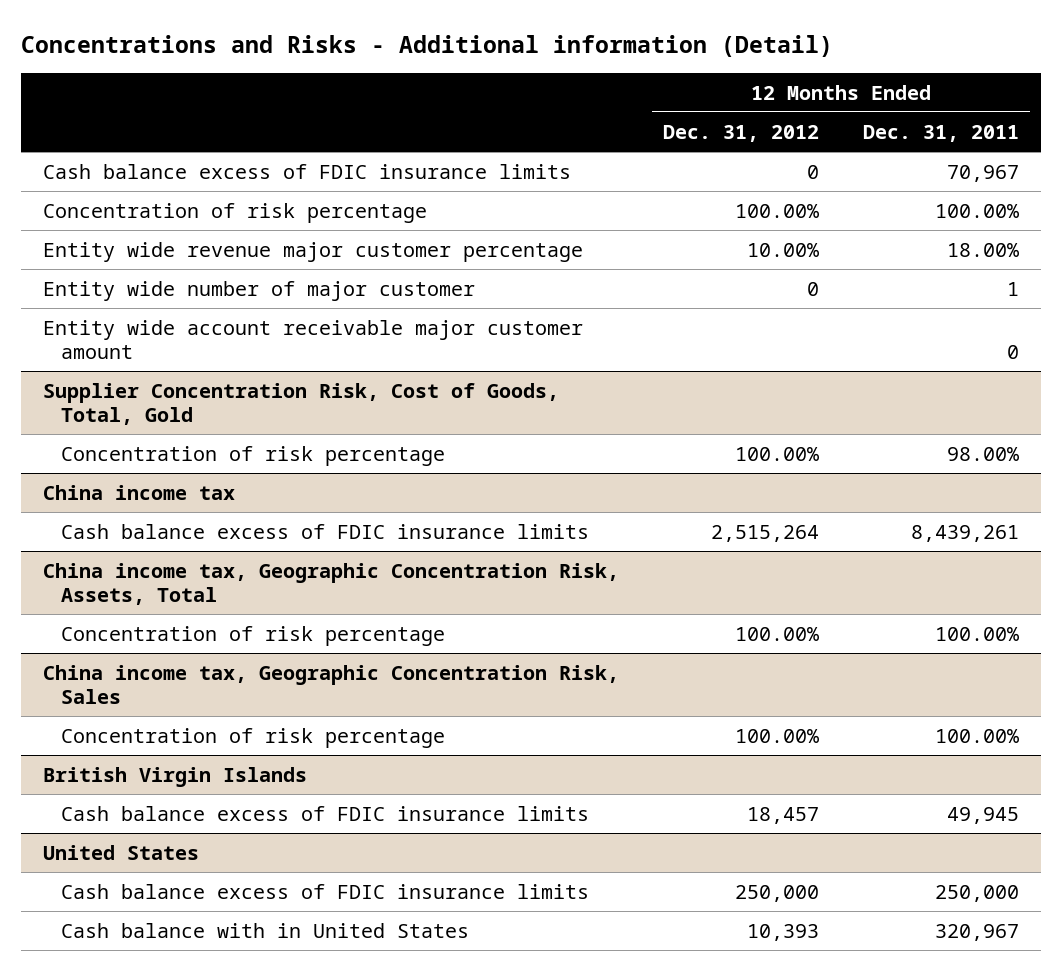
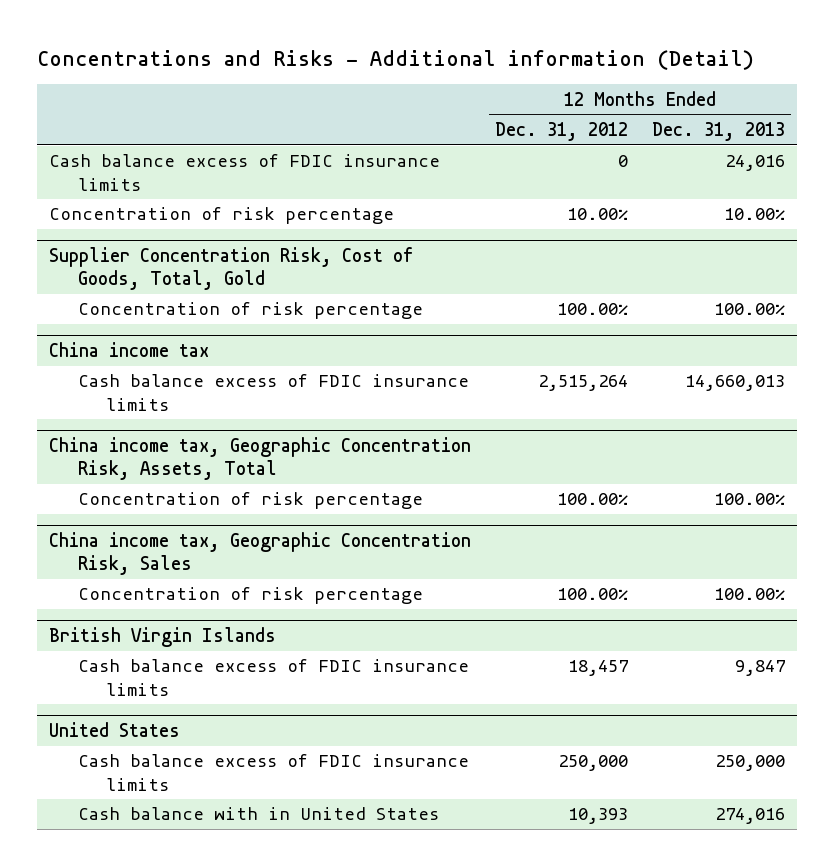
[863,124,1020,142] Dec. 31, 2011 -> none
none -> [652,122,786,142] Dec. 31, 2013
[43,241,584,262] Entity wide revenue major customer percentage -> none
[43,280,476,301] Entity wide number of major customer -> none
[43,319,584,359] Entity wide account receivable major customer amount -> none
[735,203,820,218] 100.00% -> [567,208,629,221] 10.00%

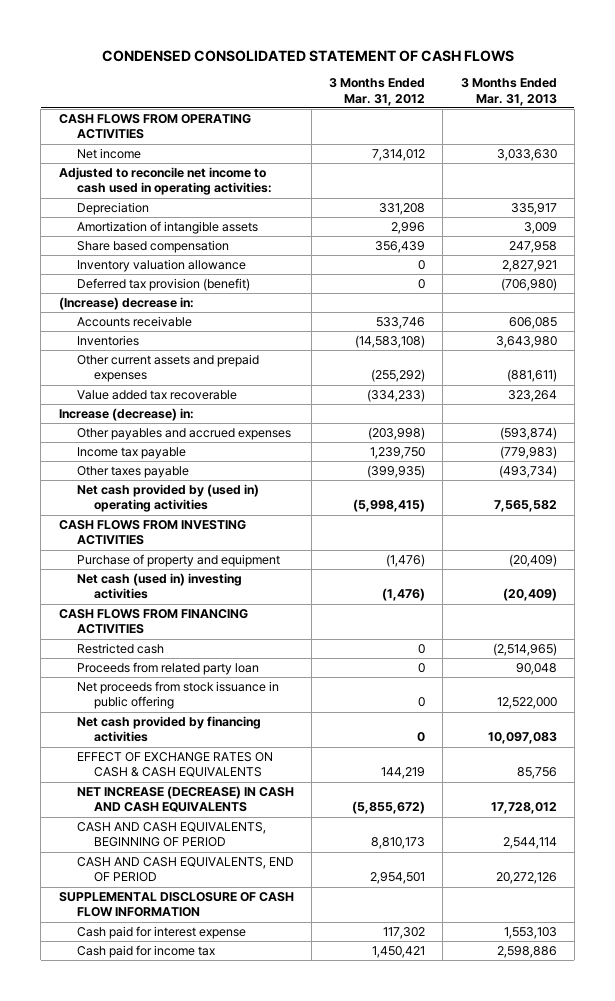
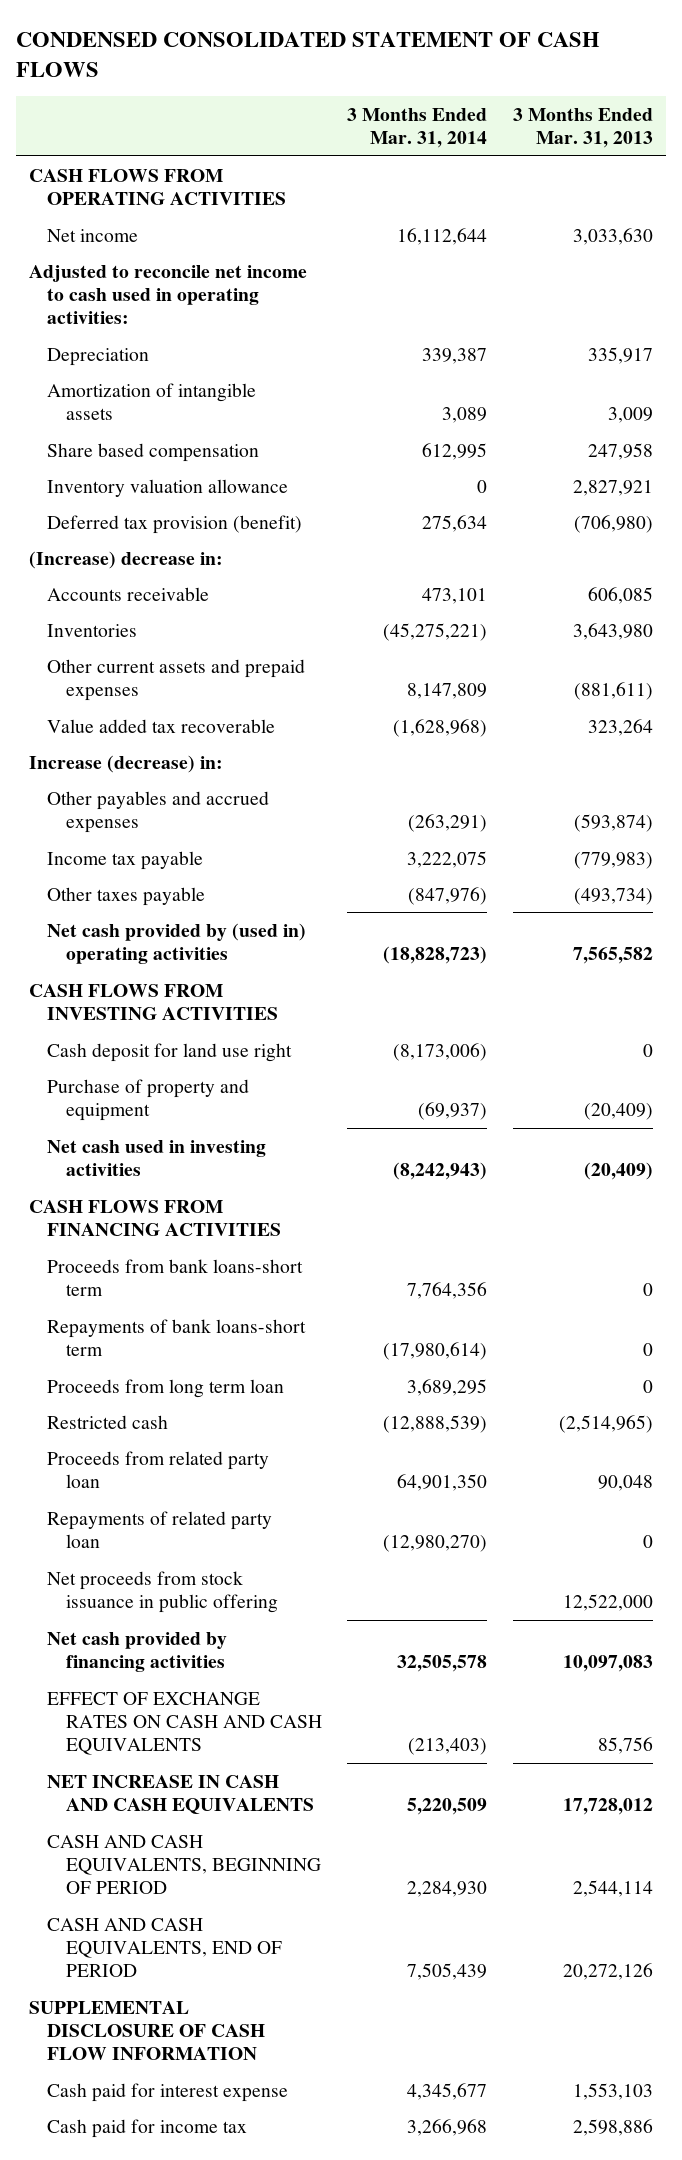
[329,78,426,106] 3 Months Ended Mar. 31, 2012 -> none
none -> [347,107,488,149] 3 Months Ended Mar. 31, 2014
none -> [47,1042,293,1062] Cash deposit for land use right
[76,573,242,600] Net cash (used in) investing activities -> [47,1139,267,1176] Net cash used in investing activities
none -> [47,1258,304,1296] Proceeds from bank loans-short term
none -> [47,1318,307,1356] Repayments of bank loans-short term
none -> [47,1378,285,1398] Proceeds from long term loan
none -> [47,1510,273,1548] Repayments of related party loan
[76,752,273,778] EFFECT OF EXCHANGE RATES ON CASH & CASH EQUIVALENTS -> [47,1691,322,1756] EFFECT OF EXCHANGE RATES ON CASH AND CASH EQUIVALENTS
[76,786,294,813] NET INCREASE (DECREASE) IN CASH AND CASH EQUIVALENTS -> [47,1774,314,1814] NET INCREASE IN CASH AND CASH EQUIVALENTS

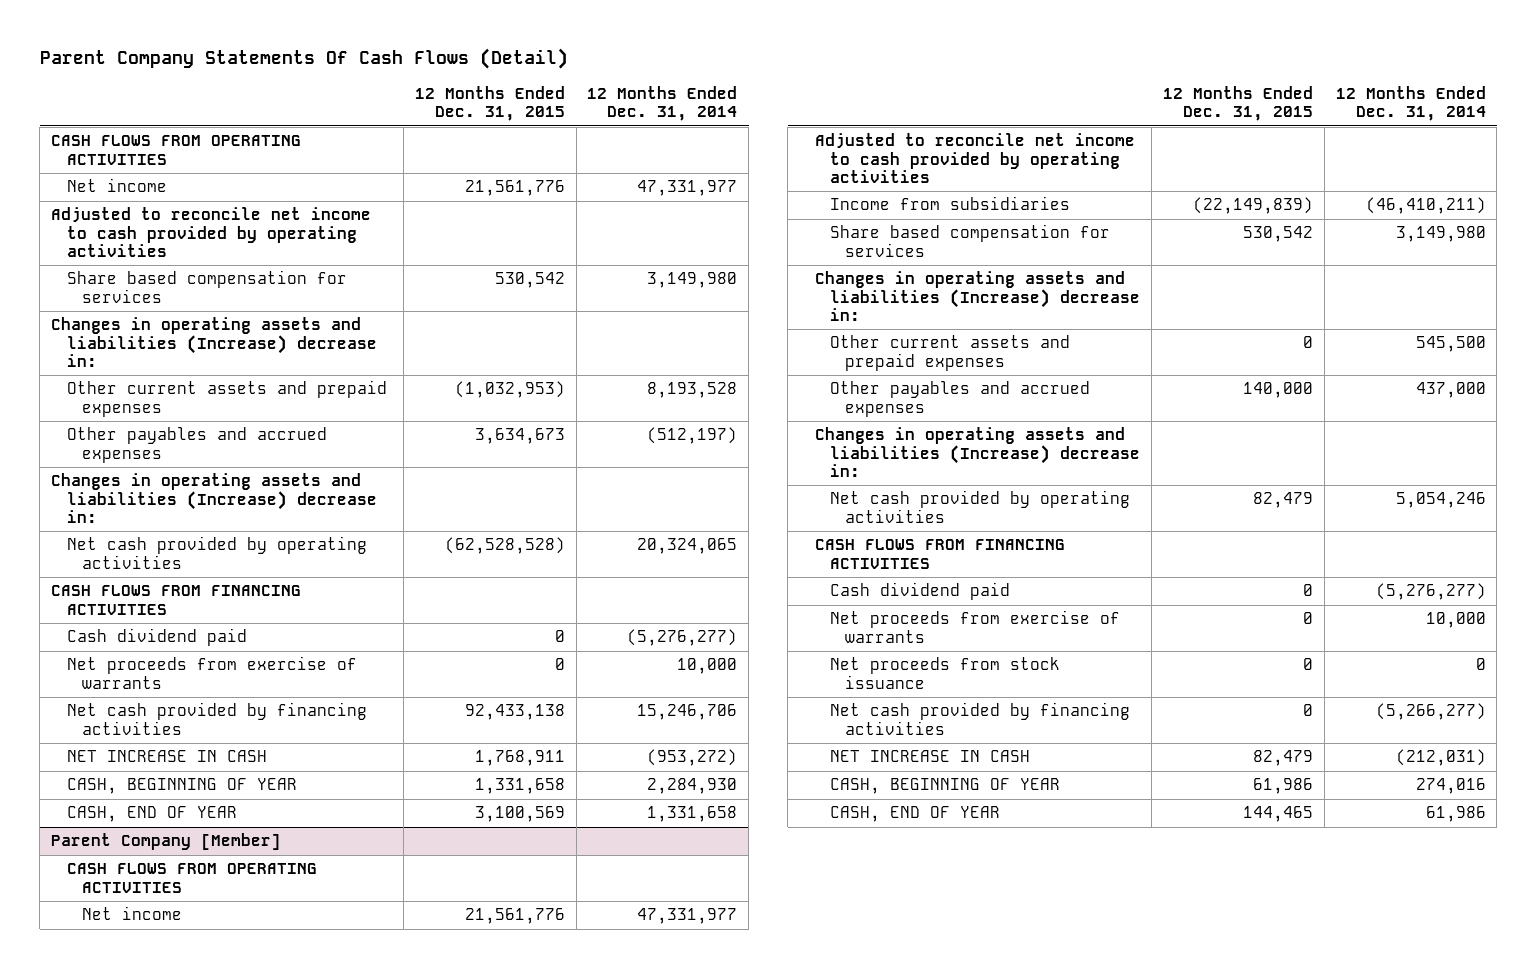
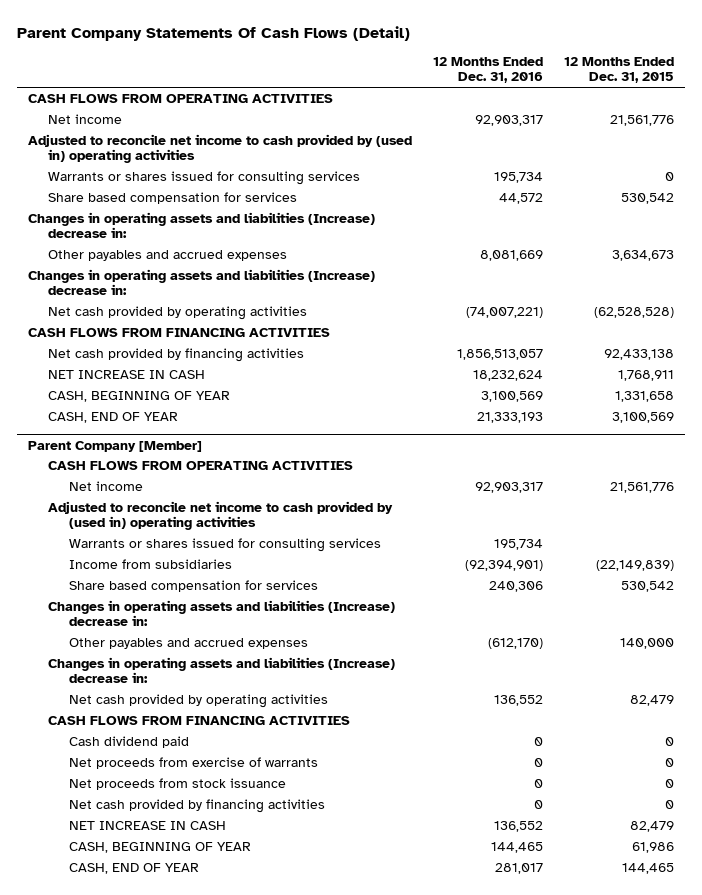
[587,85,738,122] 12 Months Ended Dec. 31, 2014 -> none
none -> [432,56,543,84] 12 Months Ended Dec. 31, 2016
[51,207,372,258] Adjusted to reconcile net income to cash provided by operating activities -> [27,133,412,164] Adjusted to reconcile net income to cash provided by (used in) operating activities
none -> [48,170,361,185] Warrants or shares issued for consulting services
[66,380,387,417] Other current assets and prepaid expenses -> none
[66,628,247,647] Cash dividend paid -> none
[66,656,357,689] Net proceeds from exercise of warrants -> none
[814,133,1135,184] Adjusted to reconcile net income to cash provided by operating activities -> [48,500,394,531] Adjusted to reconcile net income to cash provided by (used in) operating activities
none -> [68,537,381,552] Warrants or shares issued for consulting services
[830,335,1071,371] Other current assets and prepaid expenses -> none

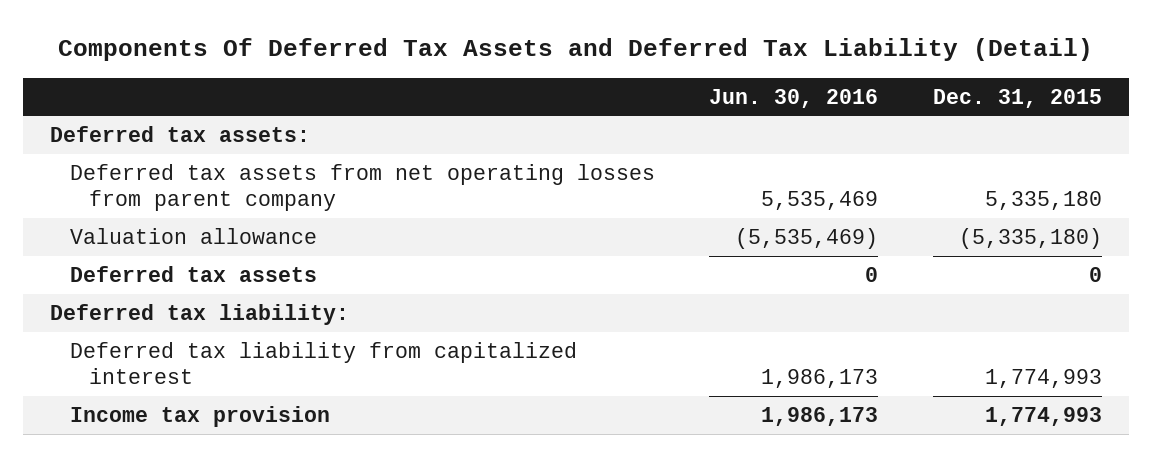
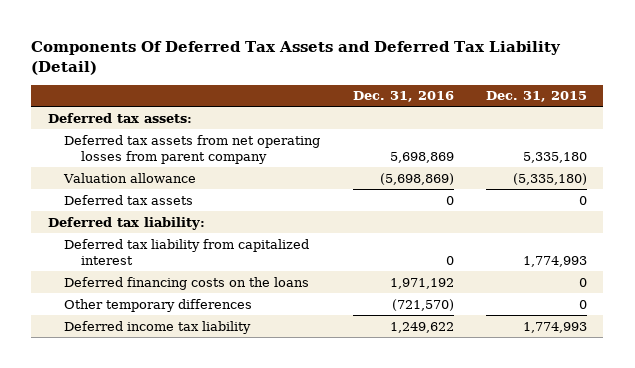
[709,88,879,108] Jun. 30, 2016 -> none
none -> [352,91,454,103] Dec. 31, 2016
none -> [64,276,310,290] Deferred financing costs on the loans
none -> [64,298,253,312] Other temporary differences
[69,405,330,427] Income tax provision -> [64,320,252,334] Deferred income tax liability

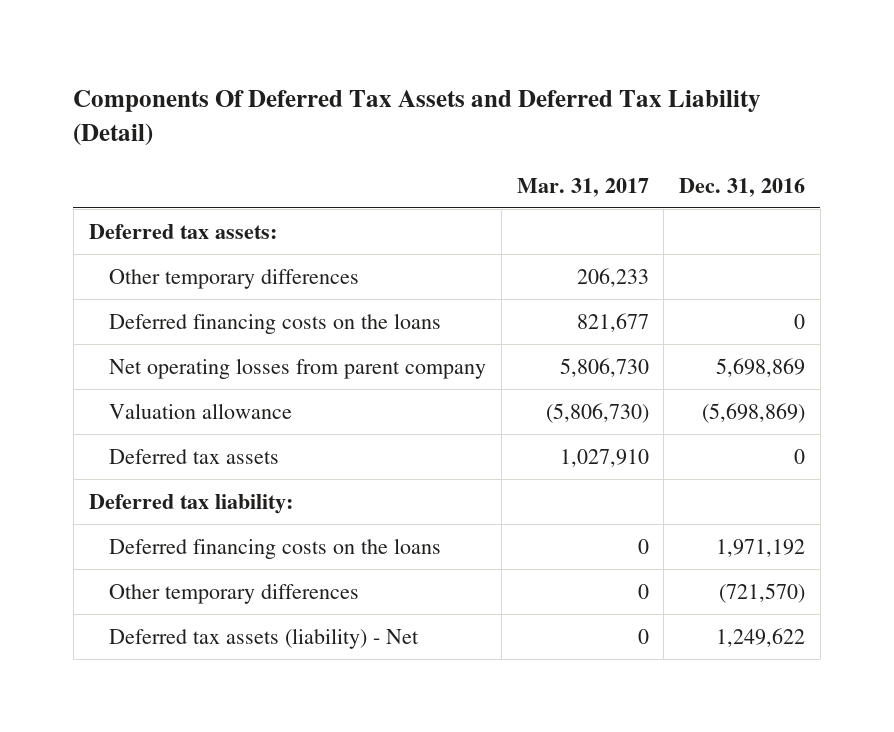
[486,91,588,103] Dec. 31, 2015 -> none
none -> [516,177,649,197] Mar. 31, 2017
none -> [108,268,359,289] Other temporary differences
none -> [108,312,441,334] Deferred financing costs on the loans
[64,134,321,165] Deferred tax assets from net operating losses from parent company -> [108,357,486,379] Net operating losses from parent company
[64,238,310,266] Deferred tax liability from capitalized interest -> none
[64,320,252,334] Deferred income tax liability -> [108,627,419,649] Deferred tax assets (liability) - Net

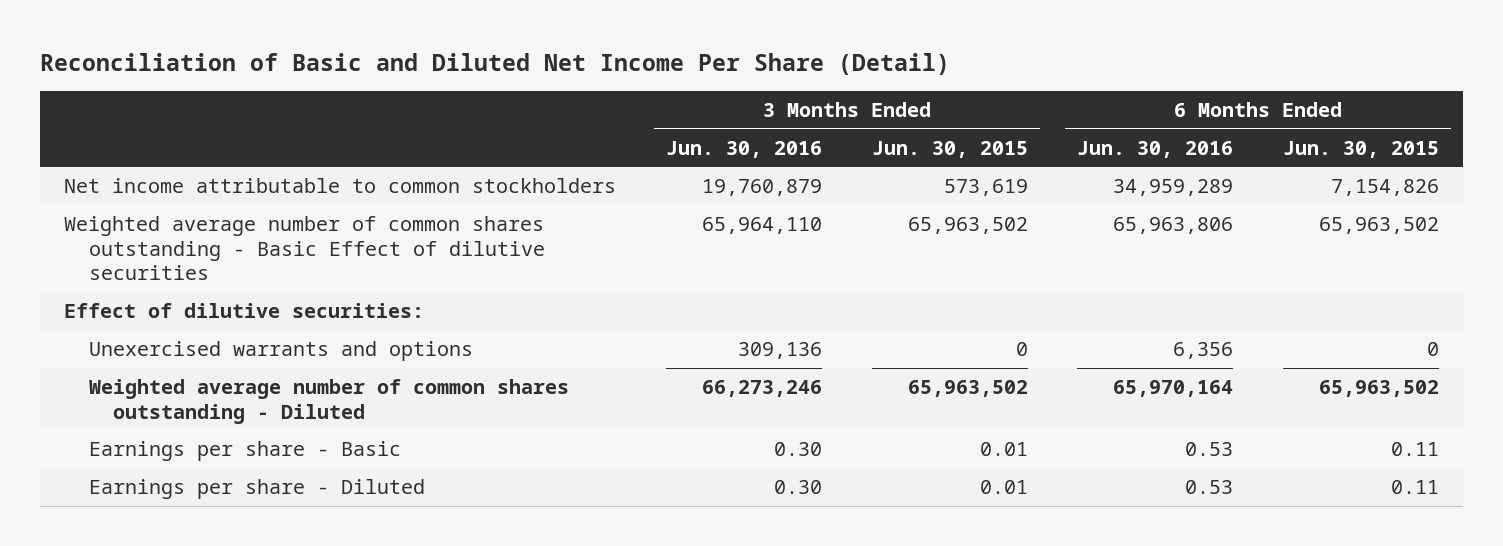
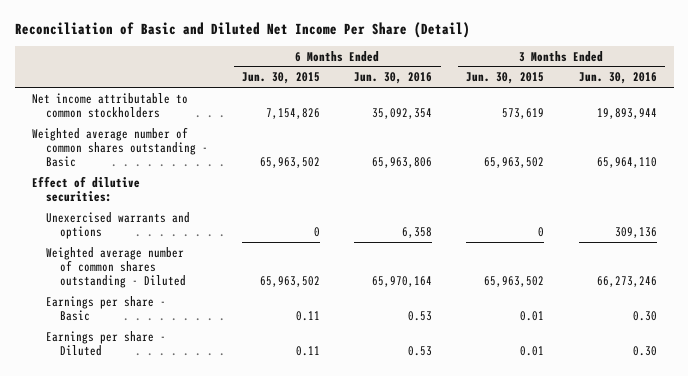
[702,179,823,197] 19,760,879 -> [596,107,657,119] 19,893,944
[1113,179,1234,197] 34,959,289 -> [372,107,433,119] 35,092,354
[64,216,545,281] Weighted average number of common shares outstanding - Basic Effect of dilutive securities -> [31,126,208,168] Weighted average number of common shares outstanding - Basic
[1173,342,1234,360] 6,356 -> [402,226,433,238] 6,358

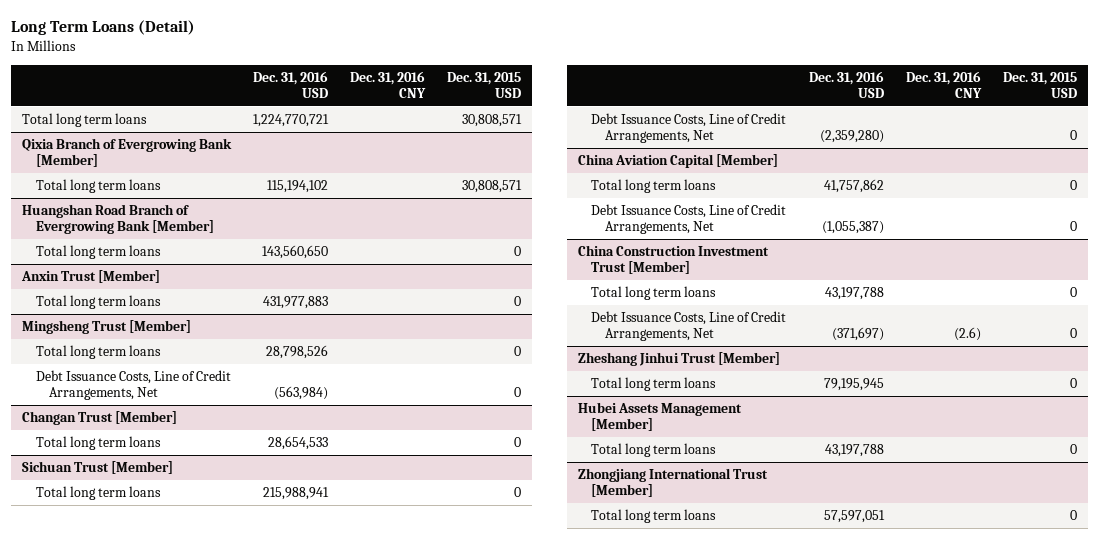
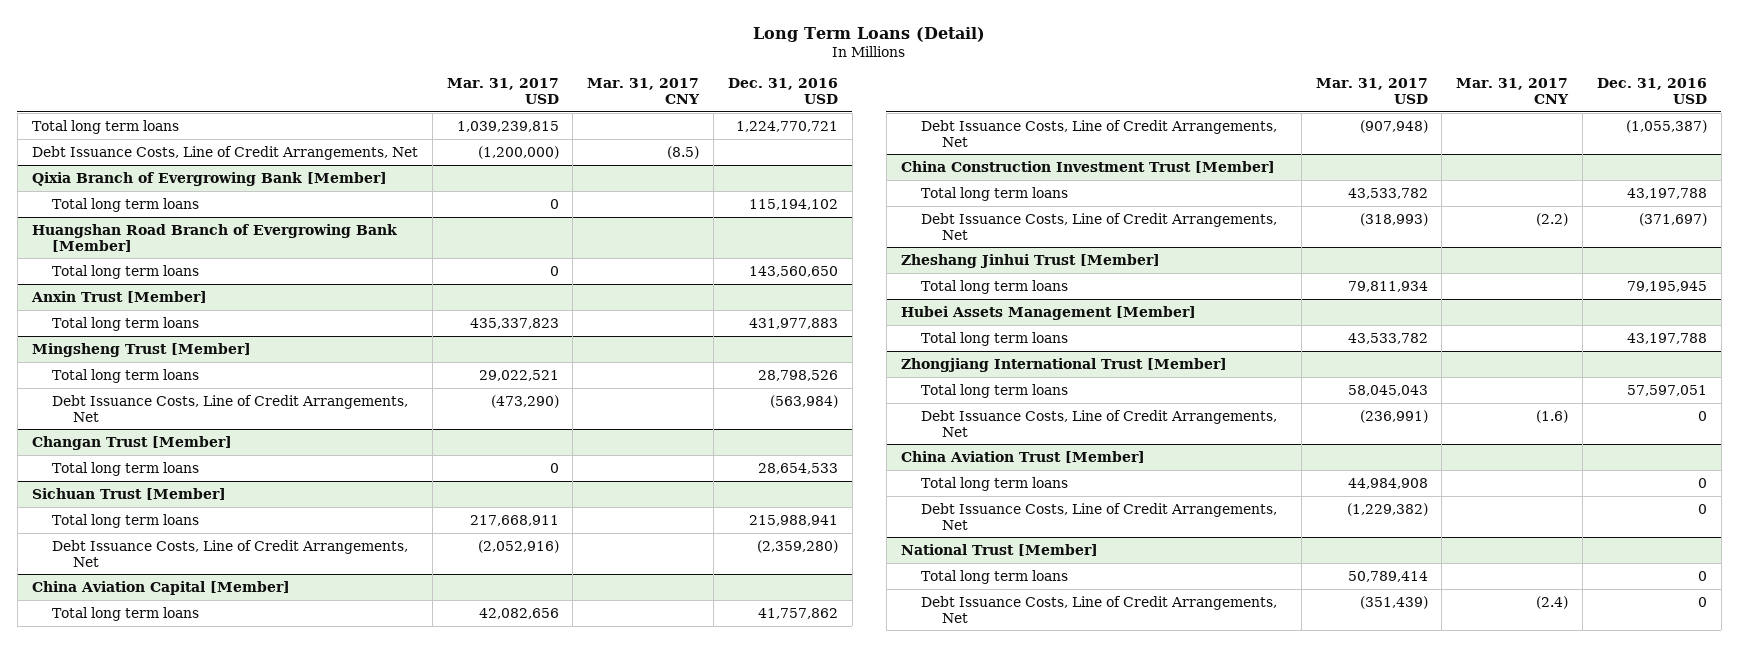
[350,70,427,98] Dec. 31, 2016 CNY -> none
[447,71,522,98] Dec. 31, 2015 USD -> none
none -> [446,78,559,105] Mar. 31, 2017 USD
none -> [587,78,701,105] Mar. 31, 2017 CNY
none -> [31,145,418,160] Debt Issuance Costs, Line of Credit Arrangements, Net
none -> [921,409,1278,437] Debt Issuance Costs, Line of Credit Arrangements, Net
none -> [900,450,1145,463] China Aviation Trust [Member]
none -> [921,476,1069,491] Total long term loans
none -> [921,502,1278,530] Debt Issuance Costs, Line of Credit Arrangements, Net
none -> [900,543,1098,556] National Trust [Member]
none -> [921,569,1069,584] Total long term loans
none -> [921,595,1278,623] Debt Issuance Costs, Line of Credit Arrangements, Net

